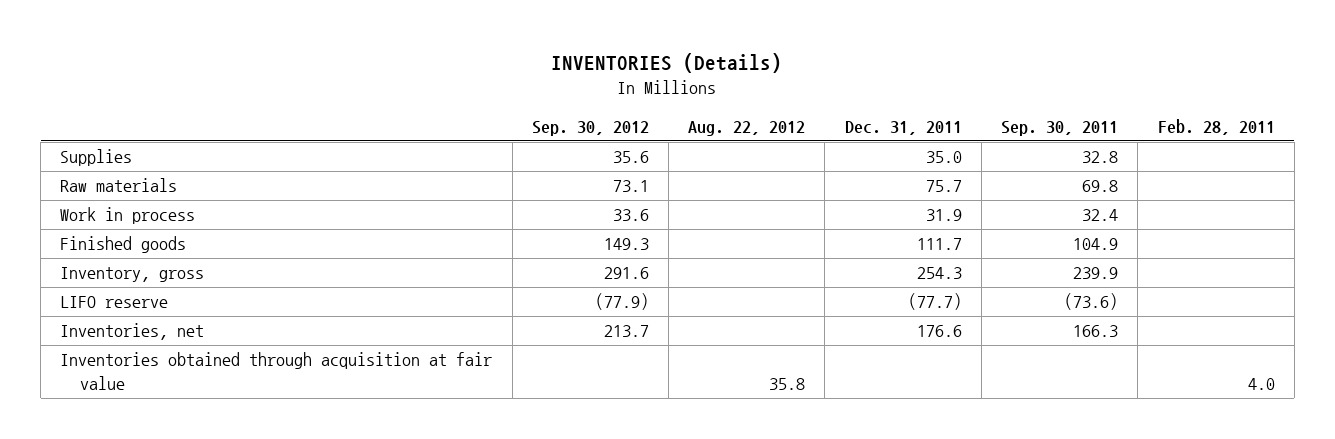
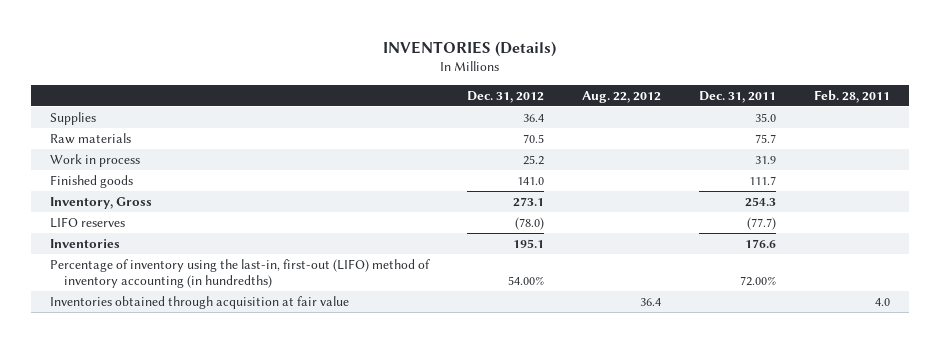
[531,120,649,136] Sep. 30, 2012 -> none
[1001,120,1119,136] Sep. 30, 2011 -> none
none -> [467,90,545,103] Dec. 31, 2012
[60,267,205,283] Inventory, gross -> [50,196,153,209] Inventory, Gross
[60,296,169,309] LIFO reserve -> [50,216,126,228] LIFO reserves
[60,323,205,341] Inventories, net -> [50,238,121,248] Inventories
none -> [50,258,431,289] Percentage of inventory using the last-in, first-out (LIFO) method of inventory accounting (in hundredths)
[769,377,806,390] 35.8 -> [640,297,662,306] 36.4

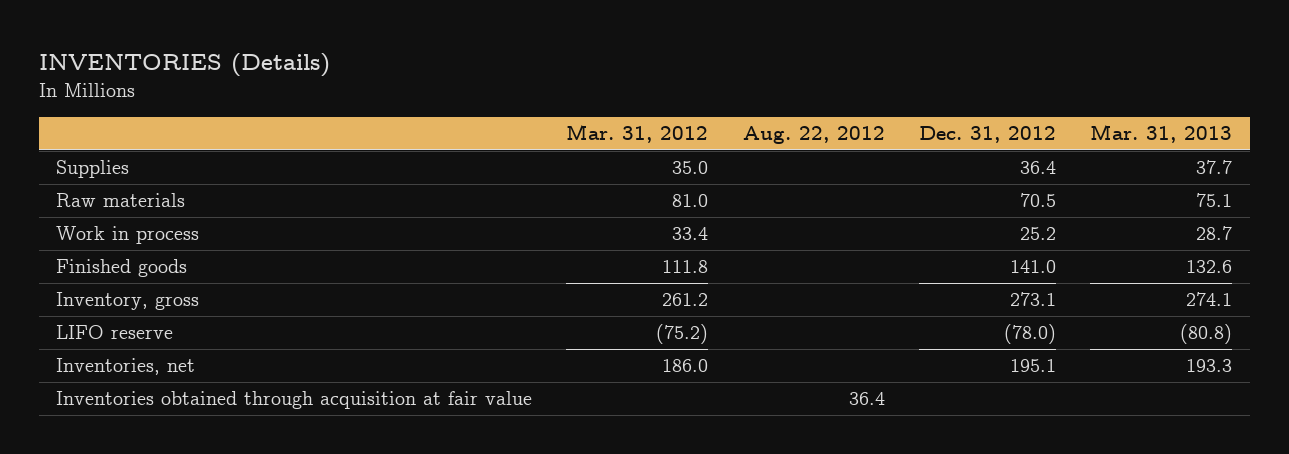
[699,90,777,103] Dec. 31, 2011 -> none
[814,89,891,103] Feb. 28, 2011 -> none
none -> [566,124,709,144] Mar. 31, 2012
none -> [1090,124,1233,144] Mar. 31, 2013
[50,258,431,289] Percentage of inventory using the last-in, first-out (LIFO) method of inventory accounting (in hundredths) -> none
[50,196,153,209] Inventory, Gross -> [56,292,200,311] Inventory, gross
[50,216,126,228] LIFO reserves -> [56,325,174,340] LIFO reserve
[50,238,121,248] Inventories -> [56,358,196,376] Inventories, net

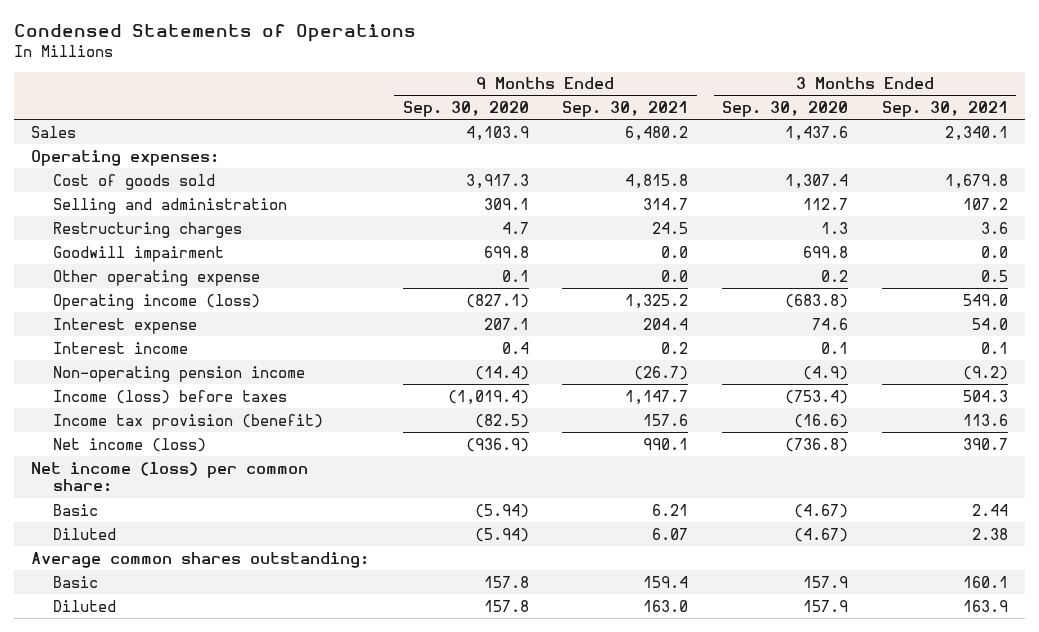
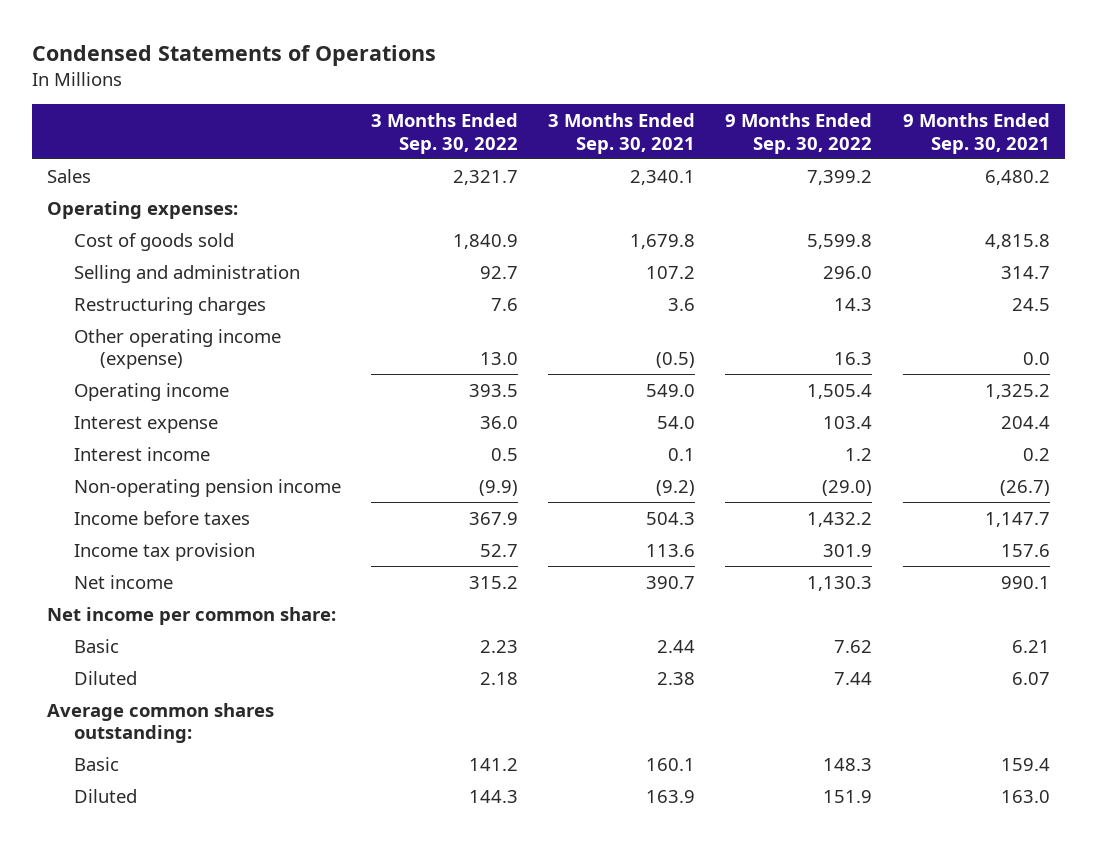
[402,101,529,118] Sep. 30, 2020 -> none
[722,101,849,118] Sep. 30, 2020 -> none
none -> [370,112,518,154] 3 Months Ended Sep. 30, 2022
none -> [725,112,873,154] 9 Months Ended Sep. 30, 2022
[52,245,224,262] Goodwill impairment -> none
[52,269,260,286] Other operating expense -> [73,328,281,370] Other operating income (expense)
[980,269,1008,282] 0.5 -> [656,352,696,369] (0.5)
[52,293,260,310] Operating income (loss) -> [73,382,229,401] Operating income
[52,389,287,404] Income (loss) before taxes -> [73,510,250,525] Income before taxes
[52,413,323,430] Income tax provision (benefit) -> [73,542,255,561] Income tax provision
[52,437,206,452] Net income (loss) -> [73,574,173,589] Net income
[30,461,308,493] Net income (loss) per common share: -> [47,606,337,625] Net income per common share:

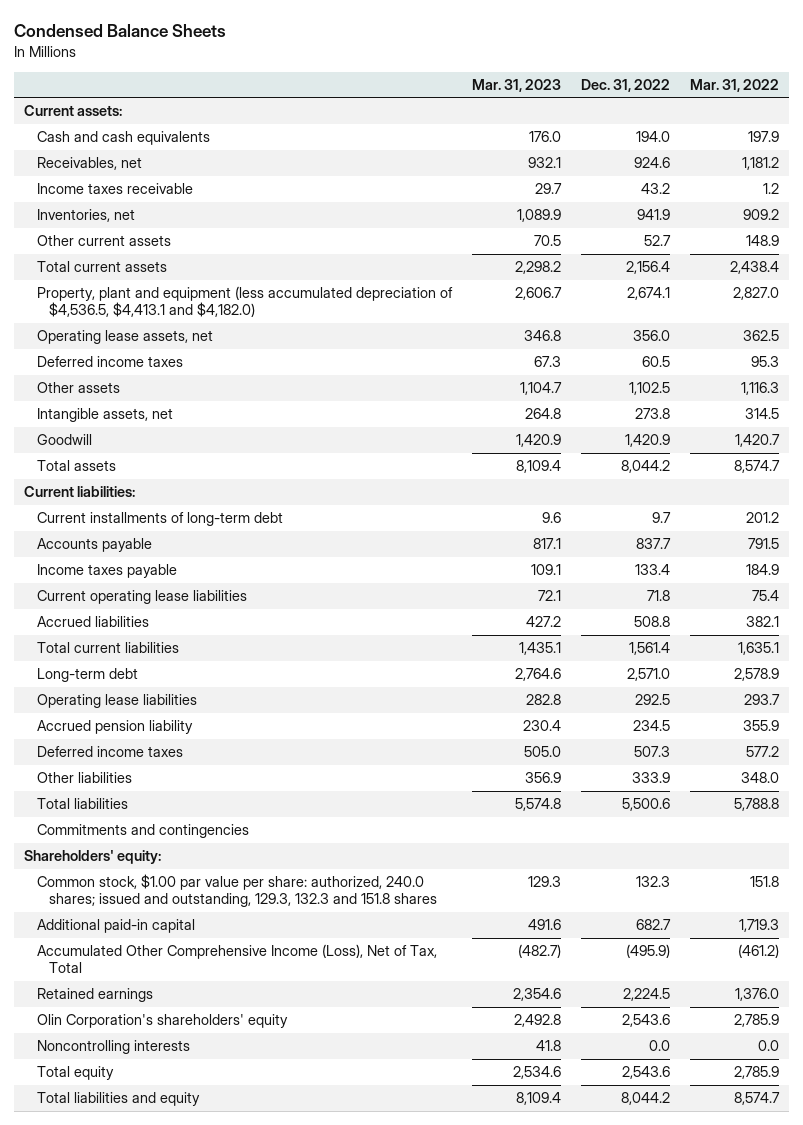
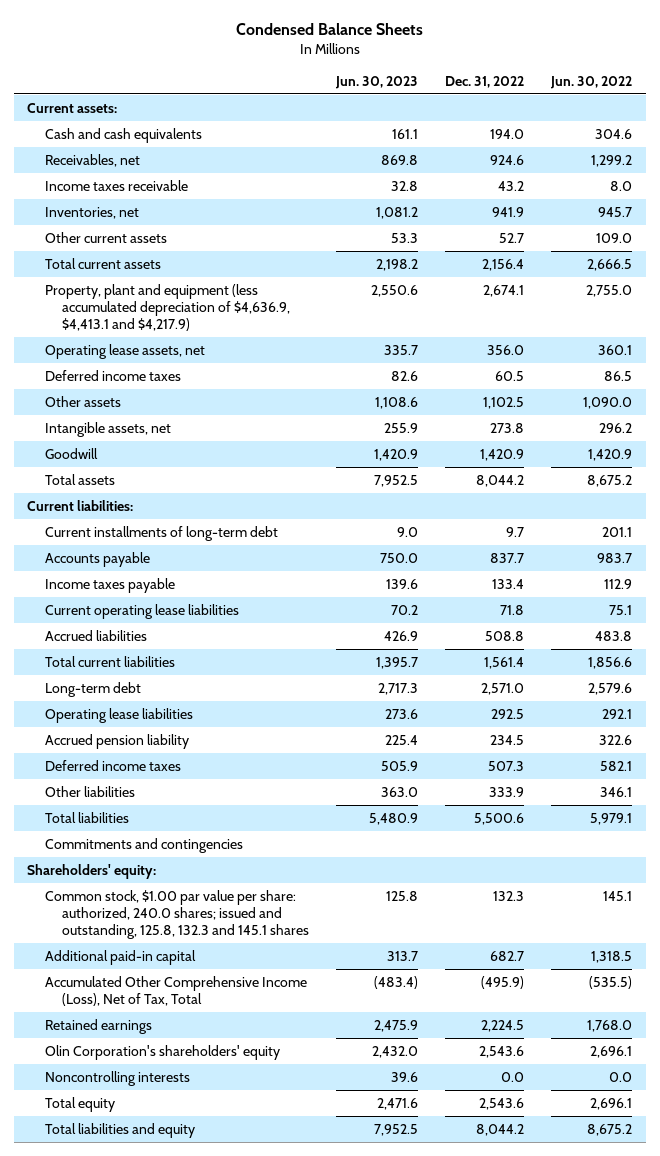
[471,78,561,92] Mar. 31, 2023 -> none
[689,78,779,92] Mar. 31, 2022 -> none
none -> [335,75,419,89] Jun. 30, 2023
none -> [550,75,633,89] Jun. 30, 2022
[36,286,453,318] Property, plant and equipment (less accumulated depreciation of $4,536.5, $4,413.1 and $4,182.0) -> [44,283,291,331] Property, plant and equipment (less accumulated depreciation of $4,636.9, $4,413.1 and $4,217.9)
[36,874,437,908] Common stock, $1.00 par value per share: authorized, 240.0 shares; issued and outstanding, 129.3, 132.3 and 151.8 shares -> [44,889,310,939] Common stock, $1.00 par value per share: authorized, 240.0 shares; issued and outstanding, 125.8, 132.3 and 145.1 shares

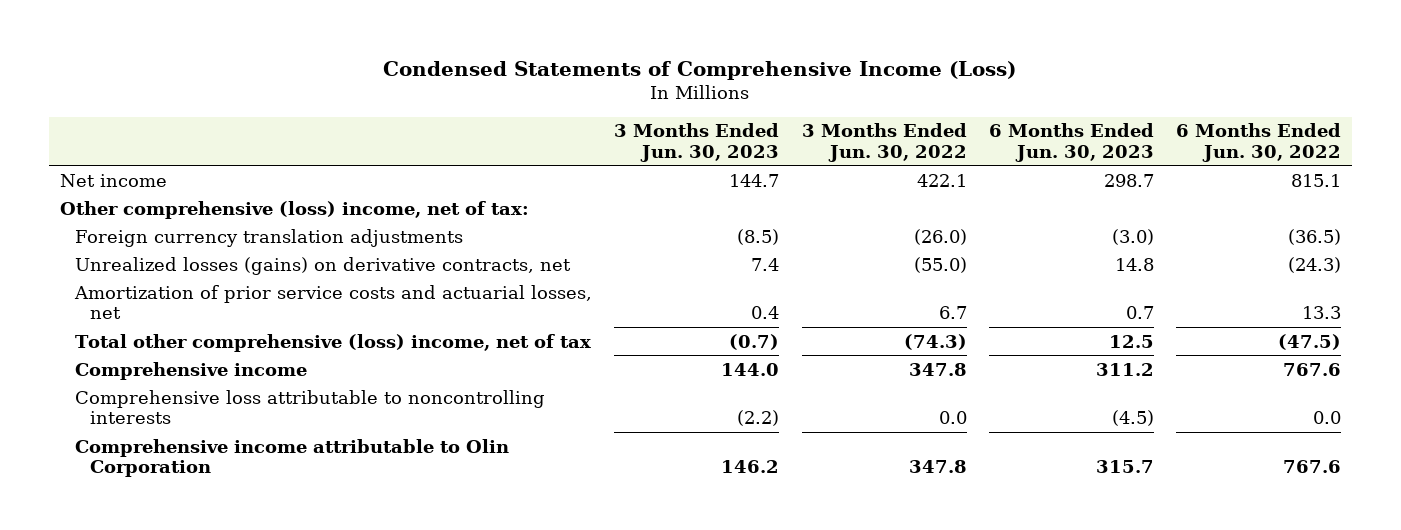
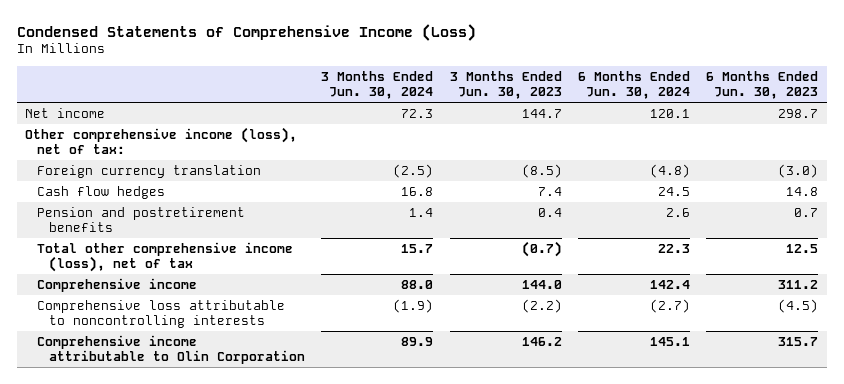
[801,123,967,162] 3 Months Ended Jun. 30, 2022 -> none
[1176,123,1342,162] 6 Months Ended Jun. 30, 2022 -> none
none -> [321,71,434,100] 3 Months Ended Jun. 30, 2024
none -> [578,71,691,100] 6 Months Ended Jun. 30, 2024
[59,200,529,219] Other comprehensive (loss) income, net of tax: -> [25,127,298,155] Other comprehensive income (loss), net of tax:
[74,228,463,247] Foreign currency translation adjustments -> [37,165,262,179] Foreign currency translation
[74,256,571,275] Unrealized losses (gains) on derivative contracts, net -> [37,186,166,200] Cash flow hedges
[73,284,592,319] Amortization of prior service costs and actuarial losses, net -> [37,207,246,233] Pension and postretirement benefits
[74,333,591,352] Total other comprehensive (loss) income, net of tax -> [37,242,294,273] Total other comprehensive income (loss), net of tax

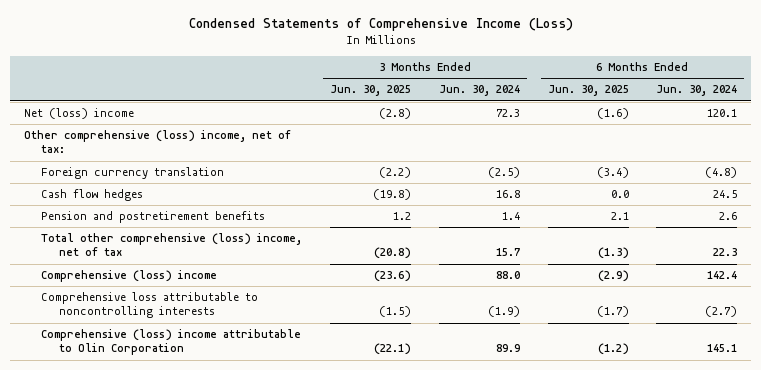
[449,71,562,100] 3 Months Ended Jun. 30, 2023 -> none
[706,71,819,100] 6 Months Ended Jun. 30, 2023 -> none
none -> [330,85,412,97] Jun. 30, 2025
none -> [547,85,629,97] Jun. 30, 2025
[25,108,106,119] Net income -> [24,108,135,120] Net (loss) income
[25,127,298,155] Other comprehensive income (loss), net of tax: -> [24,130,292,154] Other comprehensive (loss) income, net of tax:
[37,242,294,273] Total other comprehensive income (loss), net of tax -> [41,233,303,257] Total other comprehensive (loss) income, net of tax
[37,278,198,293] Comprehensive income -> [41,270,218,283] Comprehensive (loss) income
[37,335,305,365] Comprehensive income attributable to Olin Corporation -> [41,329,302,356] Comprehensive (loss) income attributable to Olin Corporation

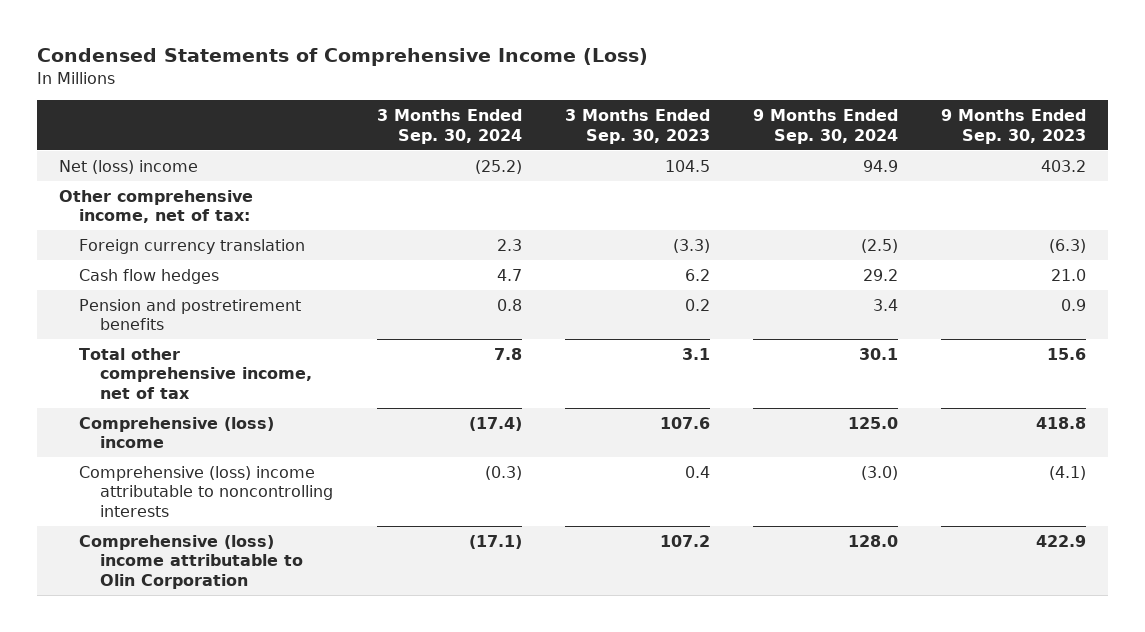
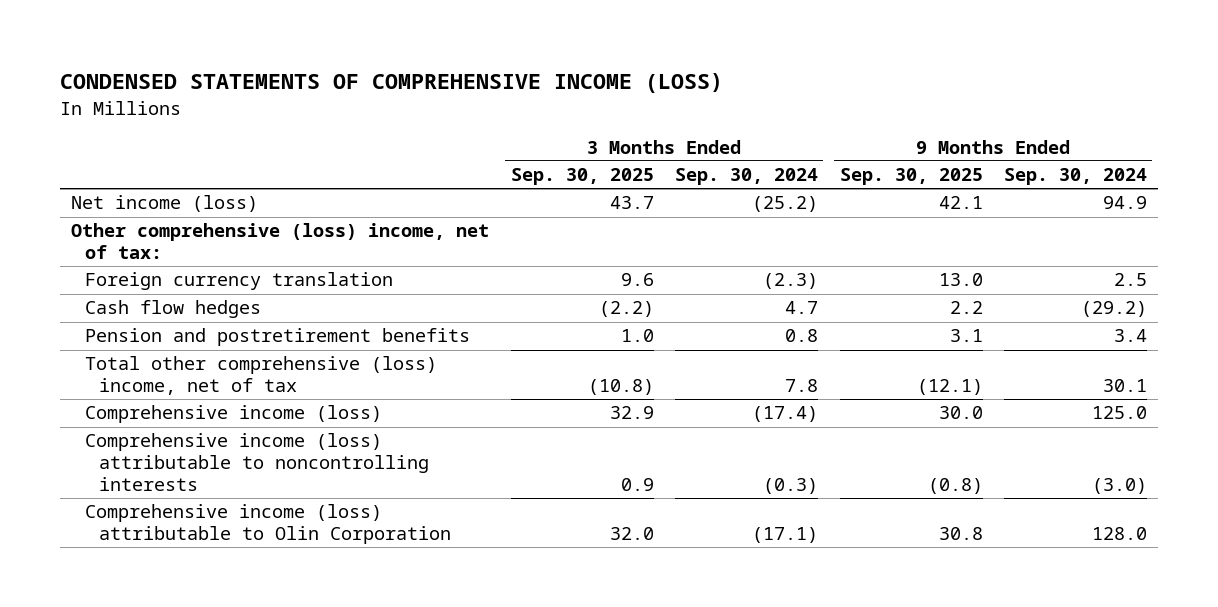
[36,48,648,67] Condensed Statements of Comprehensive Income (Loss) -> [60,73,724,94] CONDENSED STATEMENTS OF COMPREHENSIVE INCOME (LOSS)
[564,109,710,144] 3 Months Ended Sep. 30, 2023 -> none
[941,109,1087,144] 9 Months Ended Sep. 30, 2023 -> none
none -> [510,168,654,186] Sep. 30, 2025
none -> [839,168,983,186] Sep. 30, 2025
[58,159,198,174] Net (loss) income -> [71,195,259,213] Net income (loss)
[58,189,253,224] Other comprehensive income, net of tax: -> [71,223,490,260] Other comprehensive (loss) income, net of tax:
[496,238,522,251] 2.3 -> [763,273,819,290] (2.3)
[860,238,898,253] (2.5) -> [1114,273,1148,287] 2.5
[862,268,898,281] 29.2 -> [1081,301,1148,318] (29.2)
[79,347,313,400] Total other comprehensive income, net of tax -> [85,356,438,396] Total other comprehensive (loss) income, net of tax
[79,416,275,449] Comprehensive (loss) income -> [85,405,383,424] Comprehensive income (loss)
[79,465,334,518] Comprehensive (loss) income attributable to noncontrolling interests -> [85,433,430,492] Comprehensive income (loss) attributable to noncontrolling interests
[79,534,304,590] Comprehensive (loss) income attributable to Olin Corporation -> [85,504,452,545] Comprehensive income (loss) attributable to Olin Corporation

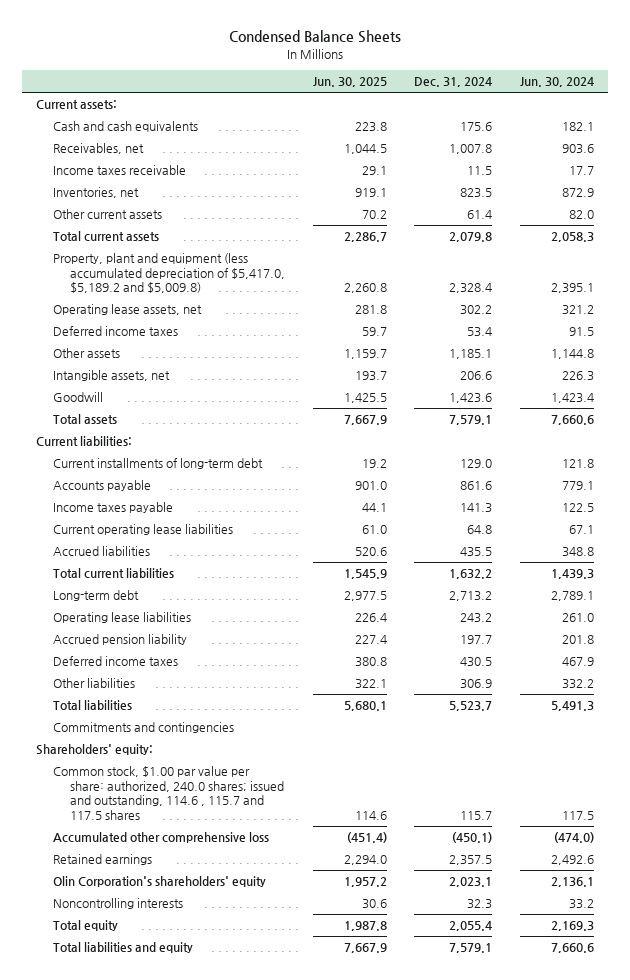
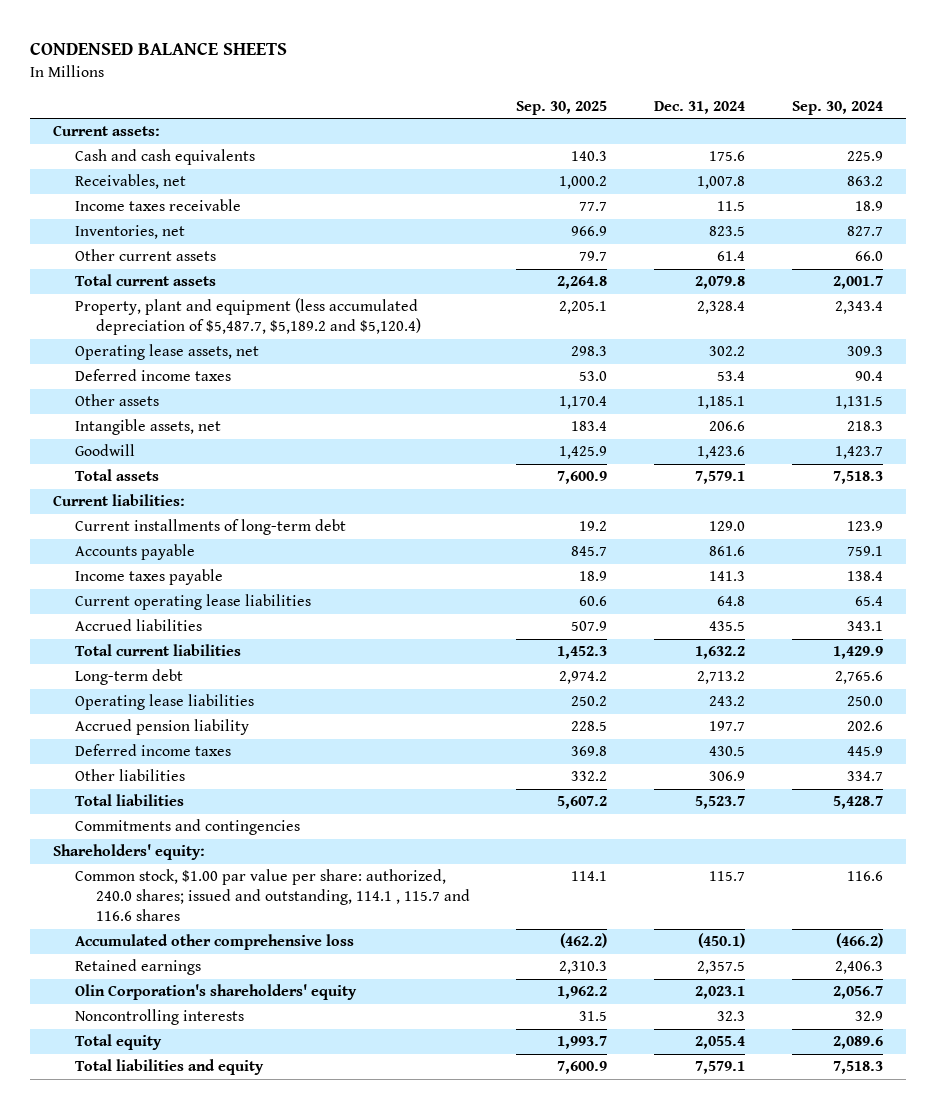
[229,30,402,44] Condensed Balance Sheets -> [30,42,288,56] CONDENSED BALANCE SHEETS
[312,77,387,88] Jun. 30, 2025 -> none
[520,77,595,88] Jun. 30, 2024 -> none
none -> [516,100,608,115] Sep. 30, 2025
none -> [791,100,883,115] Sep. 30, 2024
[52,253,285,294] Property, plant and equipment (less accumulated depreciation of $5,417.0, $5,189.2 and $5,009.8) -> [74,298,421,336] Property, plant and equipment (less accumulated depreciation of $5,487.7, $5,189.2 and $5,120.4)
[52,766,284,820] Common stock, $1.00 par value per share: authorized, 240.0 shares; issued and outstanding, 114.6 , 115.7 and 117.5 shares -> [74,869,470,922] Common stock, $1.00 par value per share: authorized, 240.0 shares; issued and outstanding, 114.1 , 115.7 and 116.6 shares

